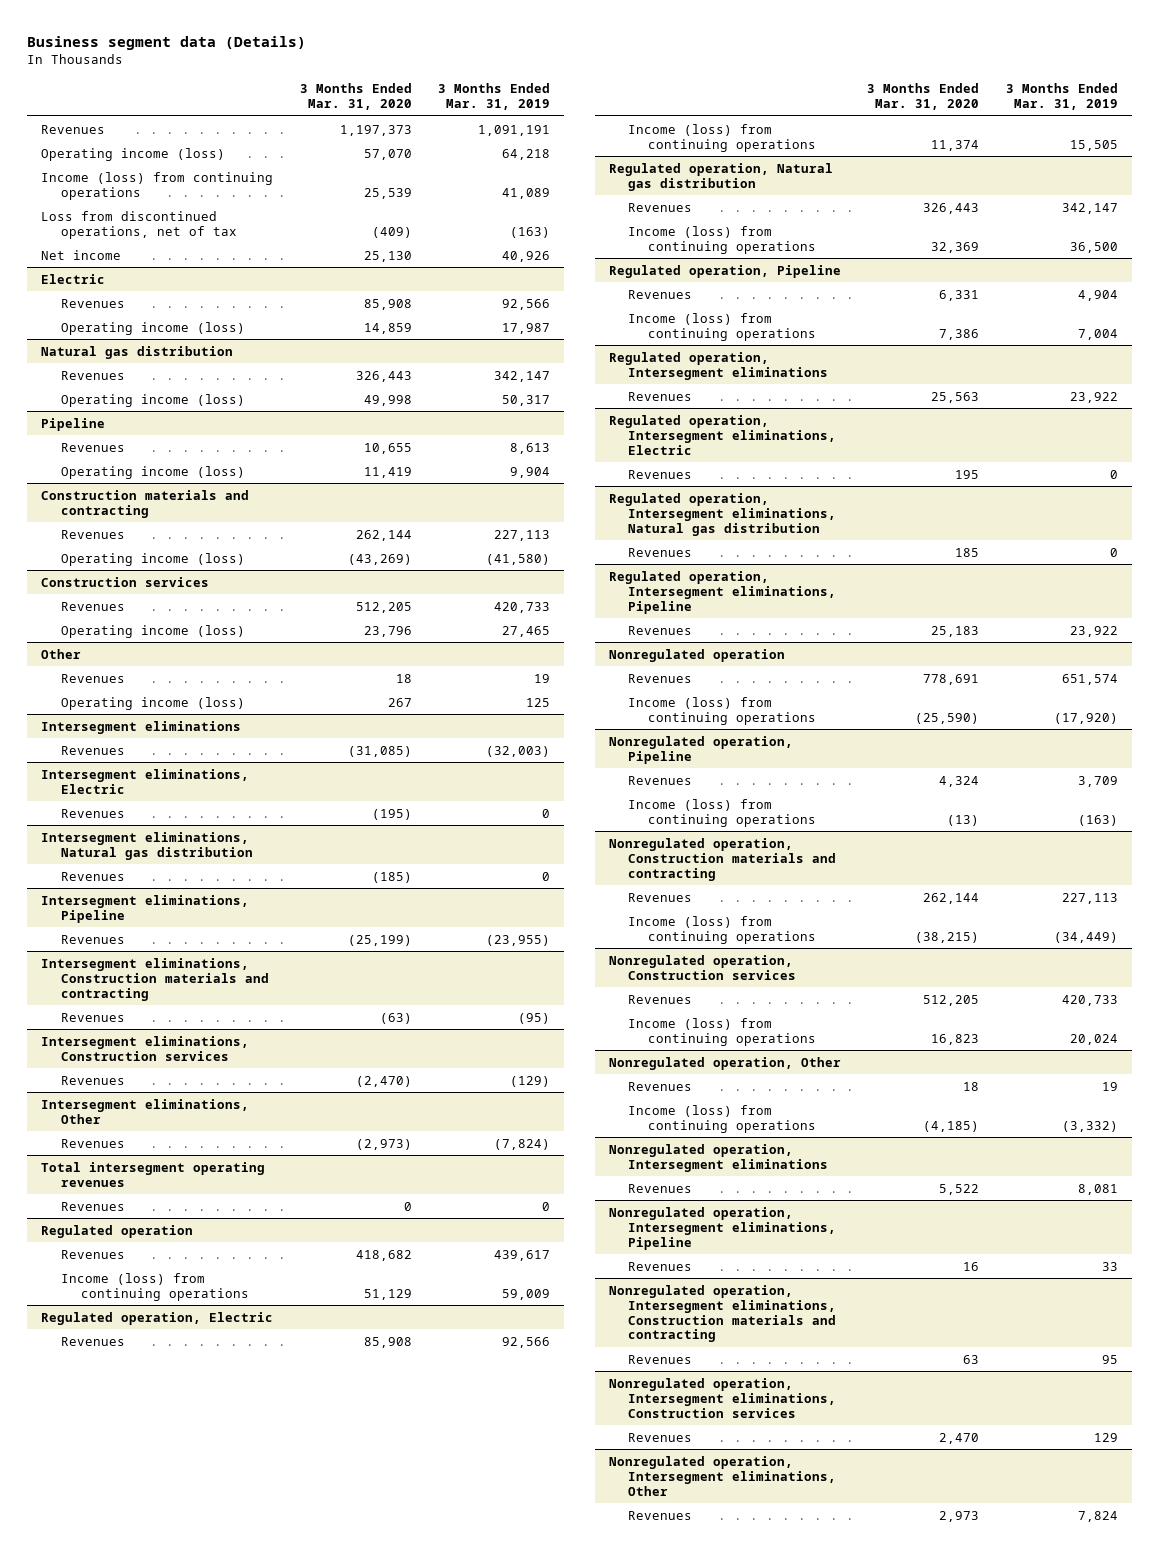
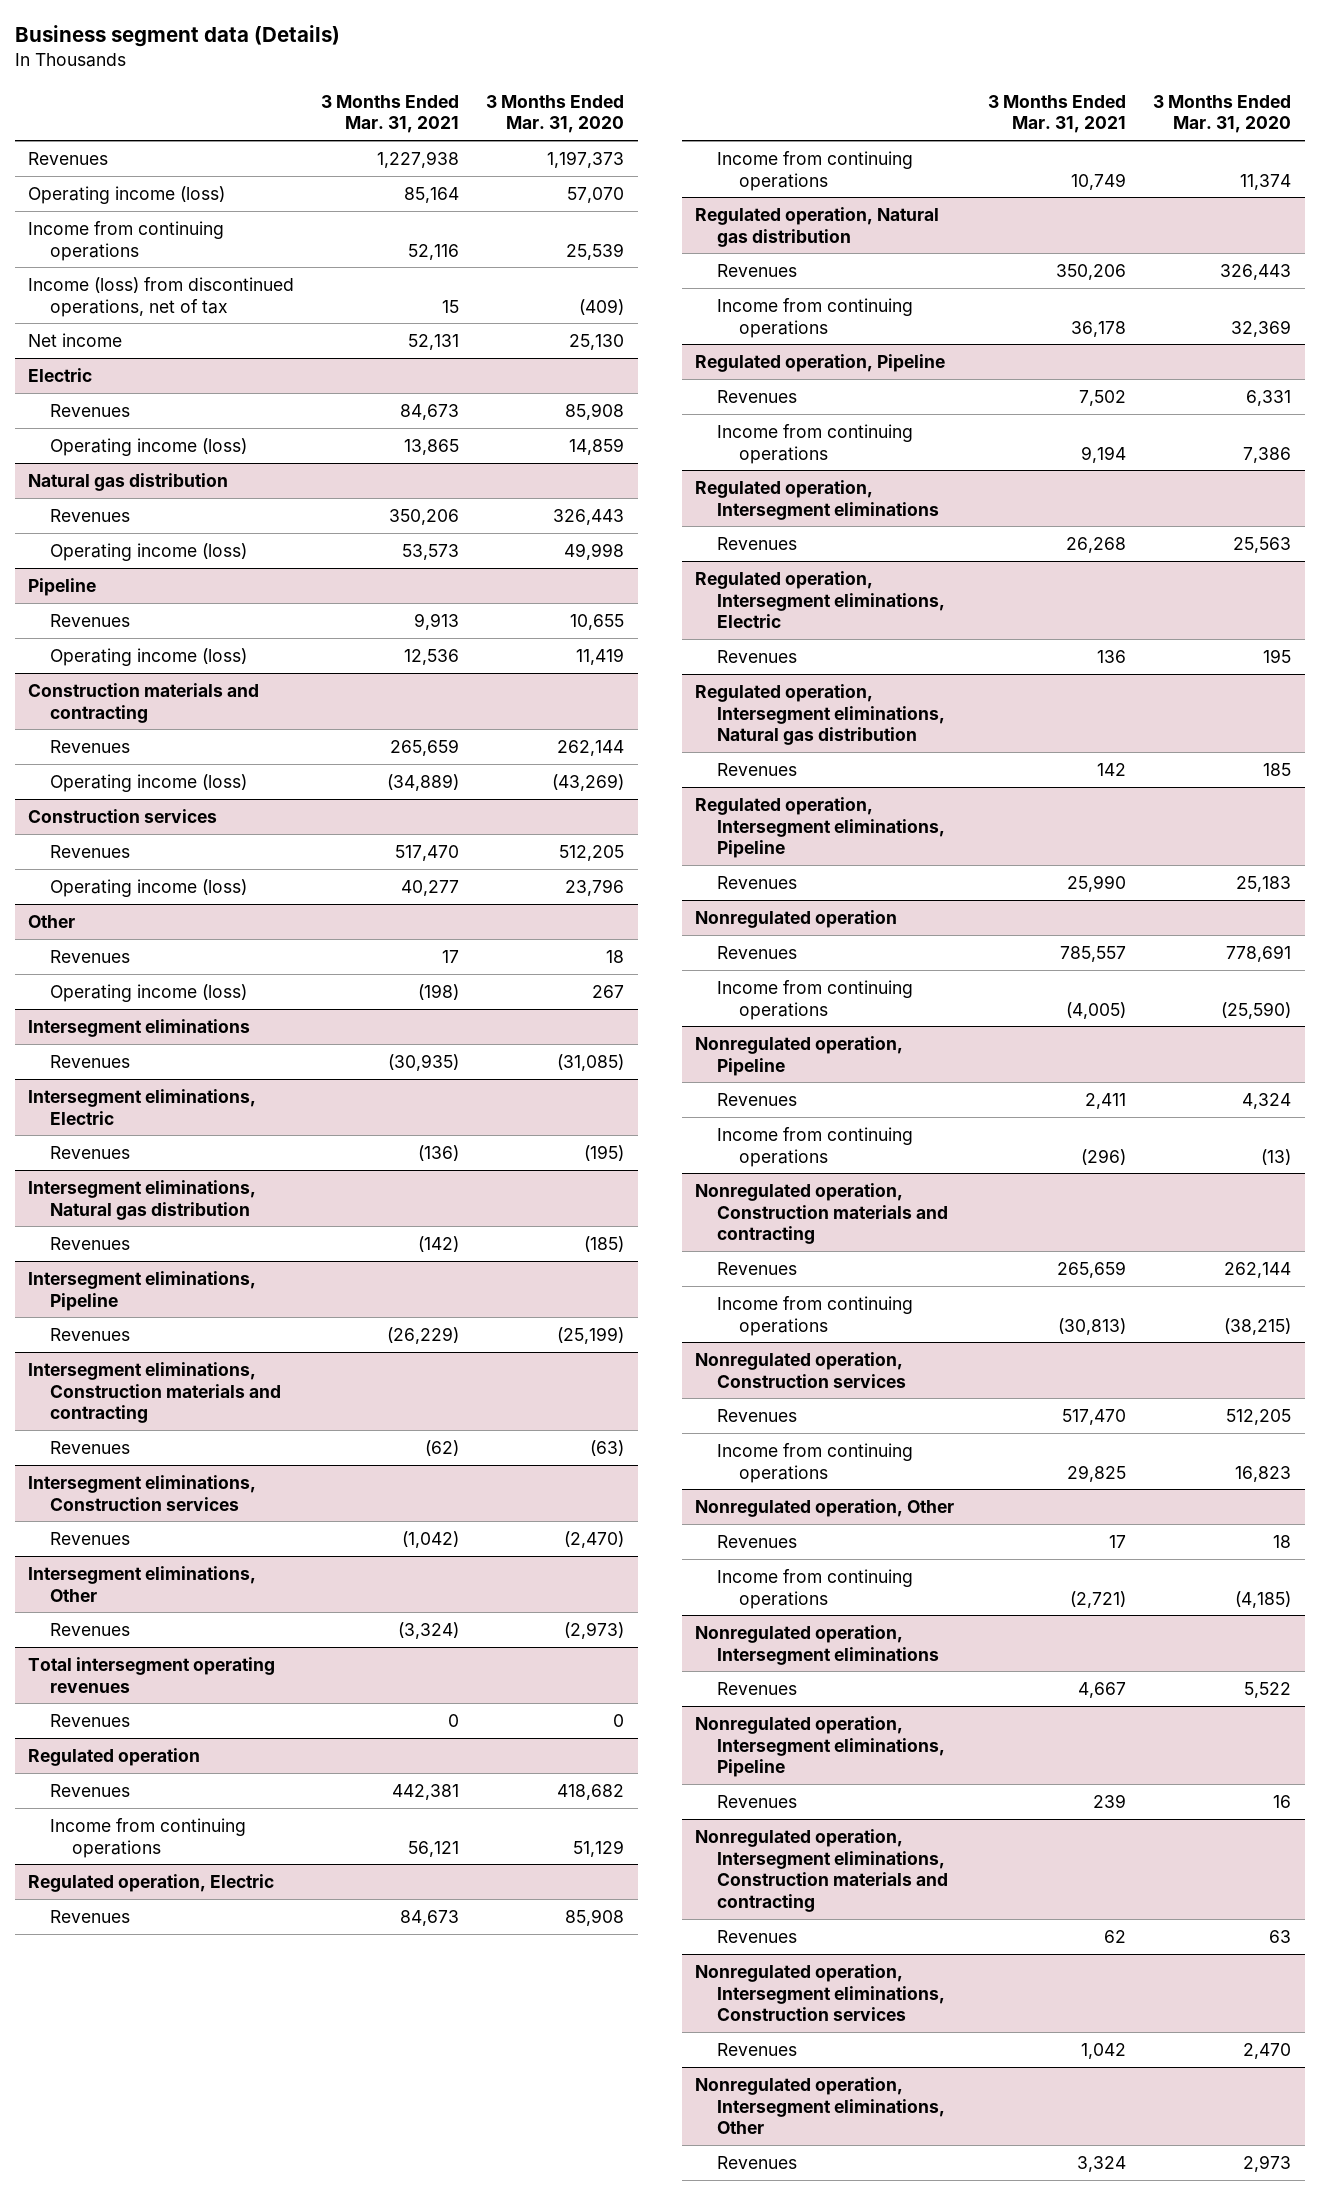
[438,83,551,110] 3 Months Ended Mar. 31, 2019 -> none
none -> [321,94,460,134] 3 Months Ended Mar. 31, 2021
[40,171,273,200] Income (loss) from continuing operations -> [28,220,225,261] Income from continuing operations
[40,210,237,239] Loss from discontinued operations, net of tax -> [28,276,295,317] Income (loss) from discontinued operations, net of tax
[60,1272,249,1301] Income (loss) from continuing operations -> [49,1817,246,1858] Income from continuing operations
[628,123,817,152] Income (loss) from continuing operations -> [717,150,914,191] Income from continuing operations
[628,225,817,254] Income (loss) from continuing operations -> [717,297,914,338] Income from continuing operations
[628,312,817,341] Income (loss) from continuing operations -> [717,423,914,464] Income from continuing operations
[628,696,817,725] Income (loss) from continuing operations -> [717,979,914,1020] Income from continuing operations
[628,798,817,827] Income (loss) from continuing operations -> [717,1126,914,1167] Income from continuing operations
[628,915,817,944] Income (loss) from continuing operations -> [717,1295,914,1336] Income from continuing operations
[628,1017,817,1046] Income (loss) from continuing operations -> [717,1442,914,1483] Income from continuing operations
[628,1104,817,1133] Income (loss) from continuing operations -> [717,1568,914,1609] Income from continuing operations

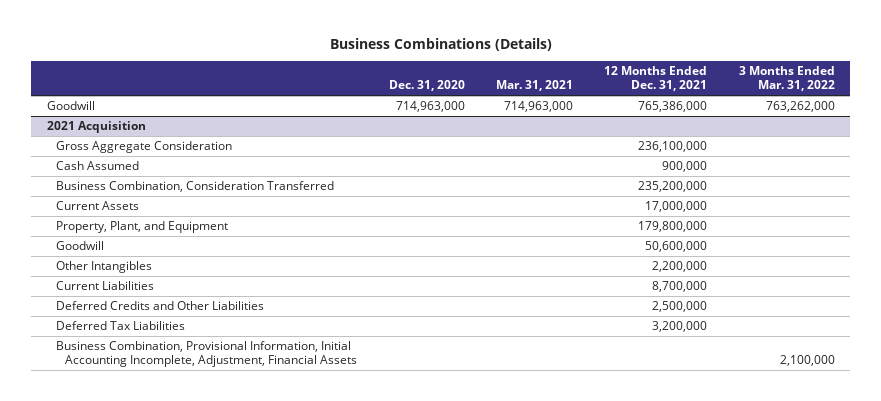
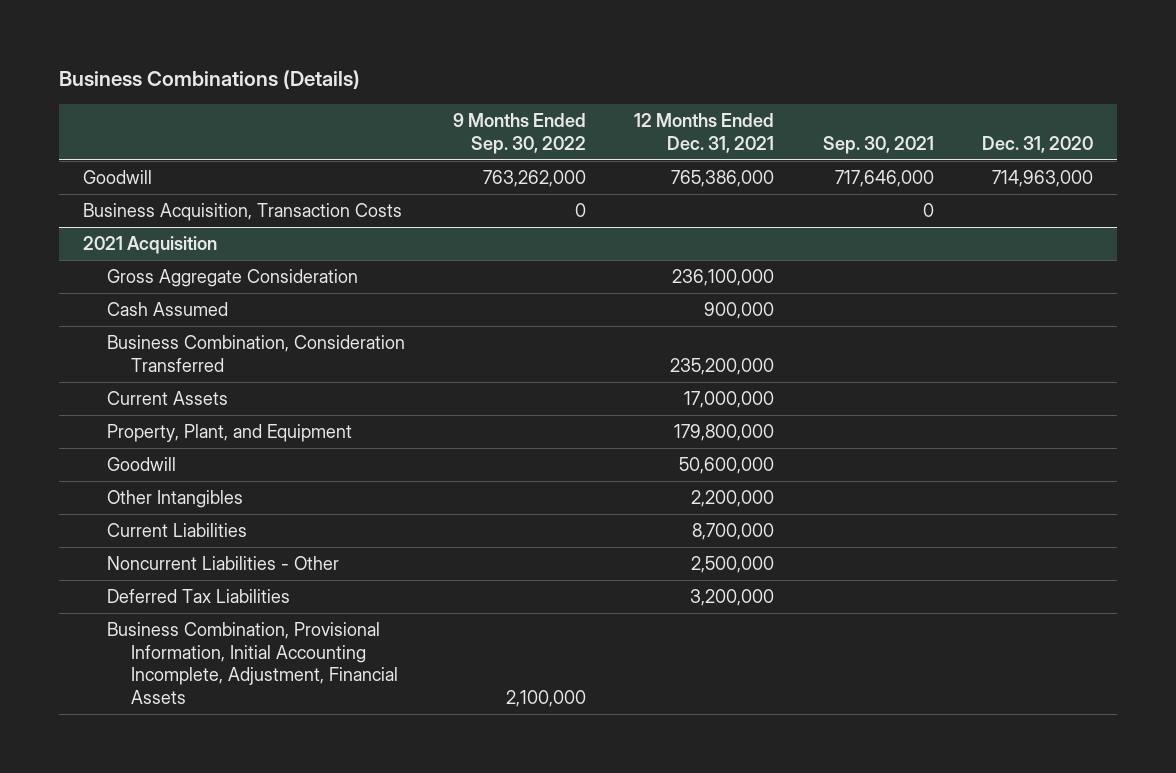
[495,80,573,92] Mar. 31, 2021 -> none
[738,66,835,92] 3 Months Ended Mar. 31, 2022 -> none
none -> [453,113,587,154] 9 Months Ended Sep. 30, 2022
none -> [822,135,934,154] Sep. 30, 2021
none -> [82,203,402,222] Business Acquisition, Transaction Costs
[56,301,265,311] Deferred Credits and Other Liabilities -> [106,556,339,571] Noncurrent Liabilities - Other

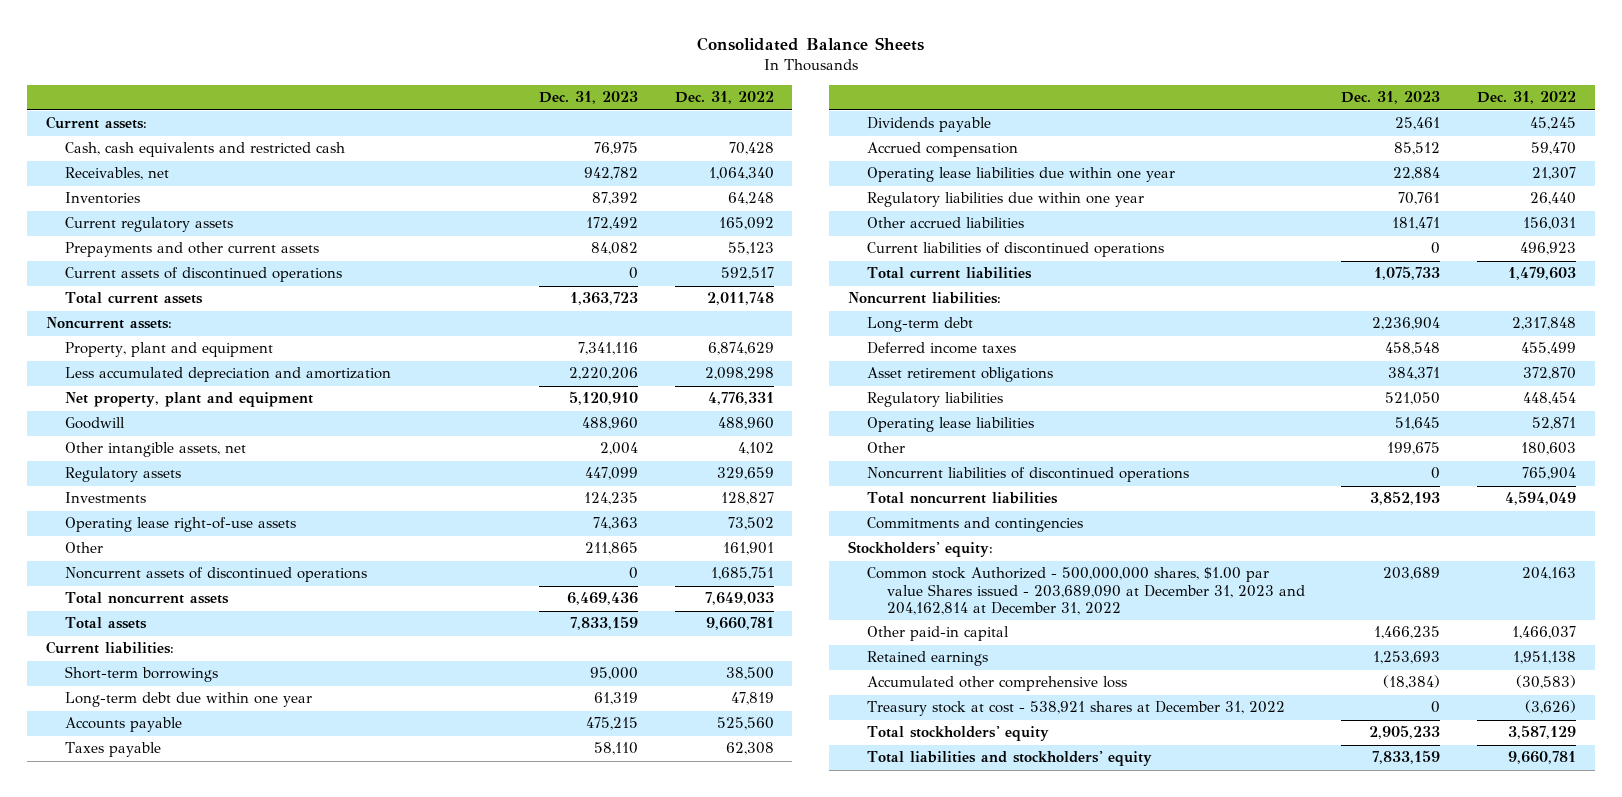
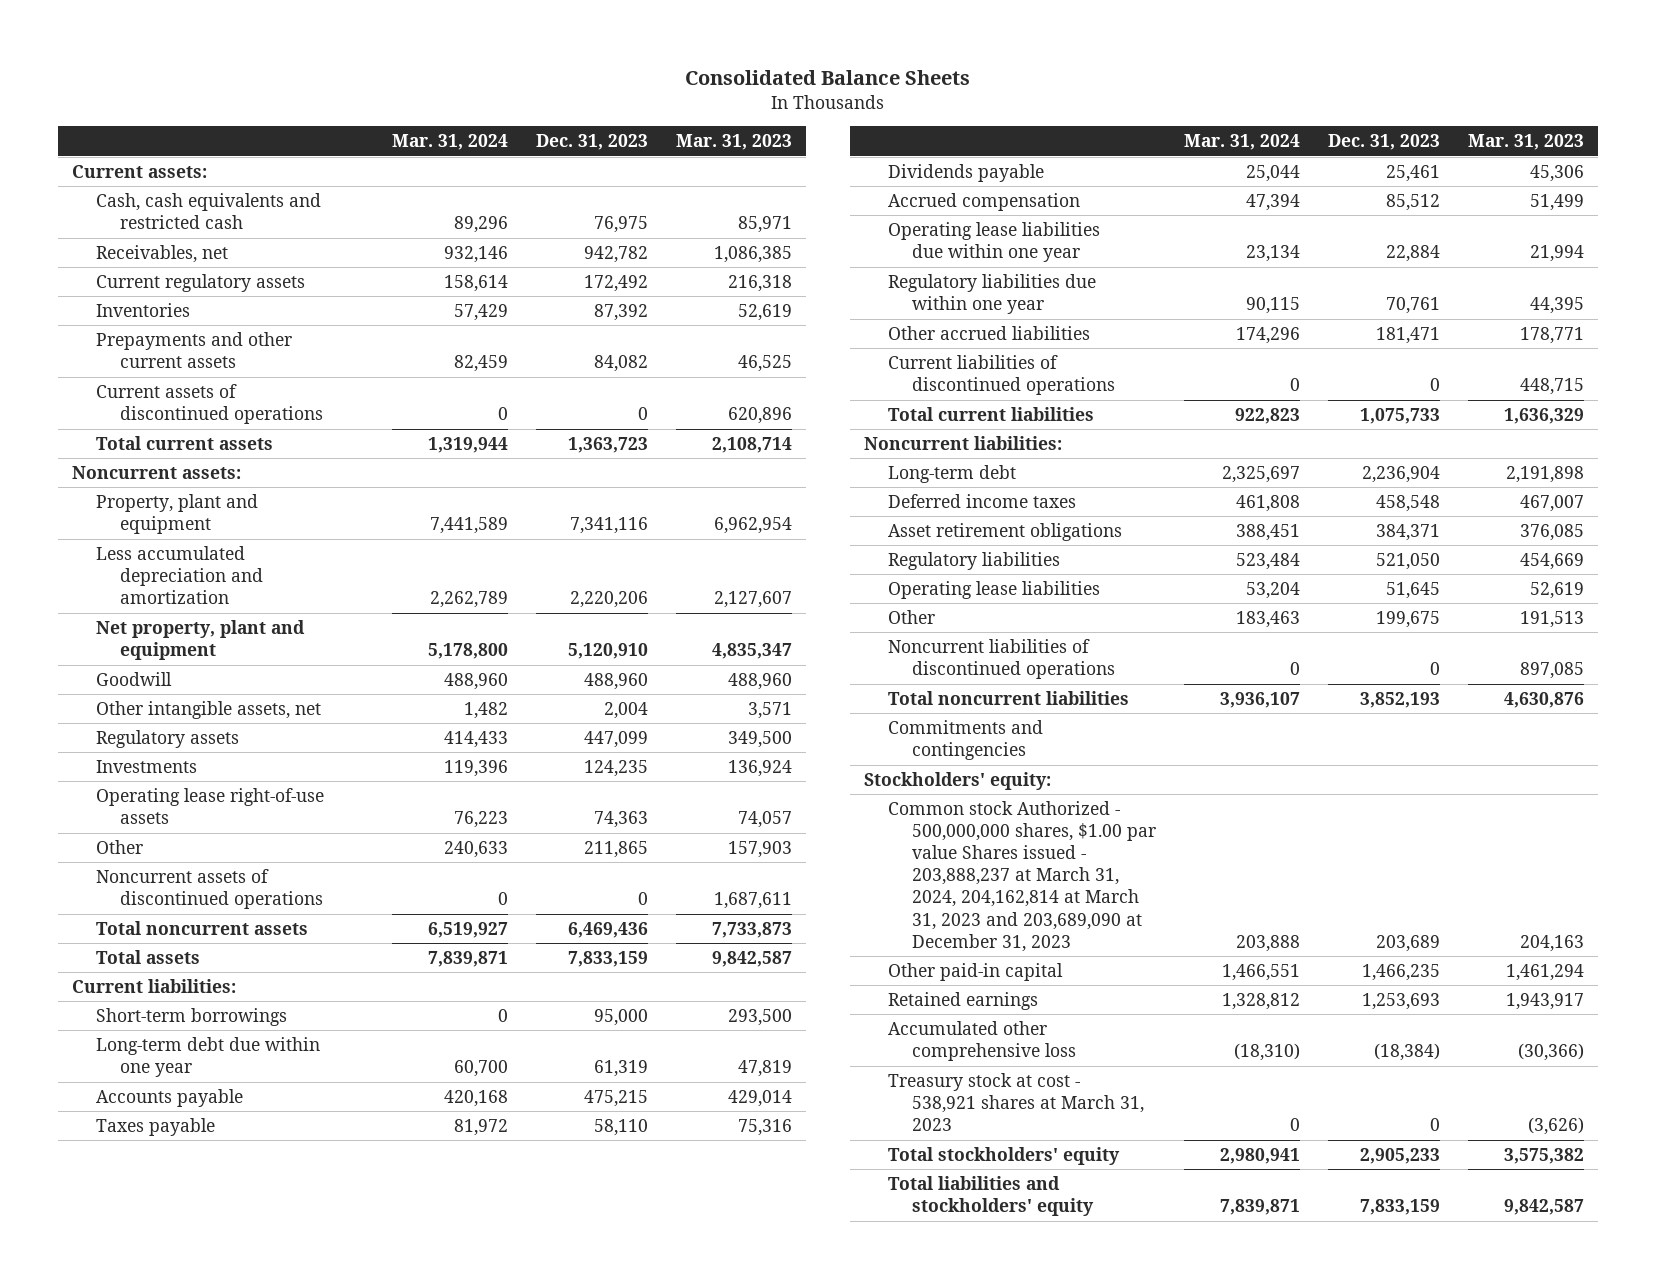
[675,91,775,105] Dec. 31, 2022 -> none
none -> [392,134,509,151] Mar. 31, 2024
none -> [676,134,793,151] Mar. 31, 2023
[65,192,141,205] Inventories -> [95,303,190,318] Inventories
[867,567,1305,615] Common stock Authorized - 500,000,000 shares, $1.00 par value Shares issued - 203,689,090 at December 31, 2023 and 204,162,814 at December 31, 2022 -> [888,801,1157,952] Common stock Authorized - 500,000,000 shares, $1.00 par value Shares issued - 203,888,237 at March 31, 2024, 204,162,814 at March 31, 2023 and 203,689,090 at December 31, 2023
[867,701,1286,717] Treasury stock at cost - 538,921 shares at December 31, 2022 -> [888,1073,1145,1132] Treasury stock at cost - 538,921 shares at March 31, 2023

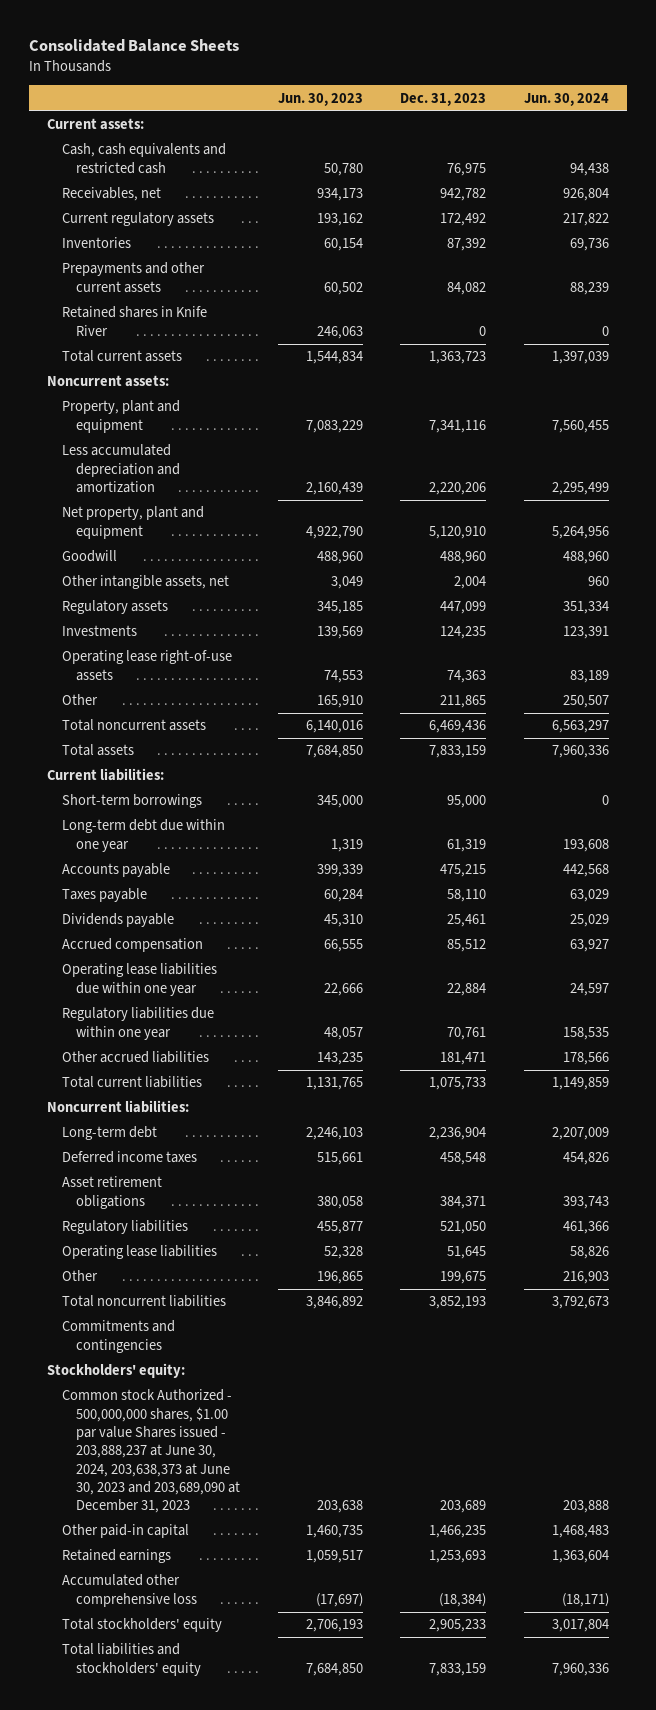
[392,134,509,151] Mar. 31, 2024 -> none
[676,134,793,151] Mar. 31, 2023 -> none
none -> [277,92,363,106] Jun. 30, 2023
none -> [523,92,609,106] Jun. 30, 2024
[95,384,324,425] Current assets of discontinued operations -> none
none -> [61,306,207,336] Retained shares in Knife River
[95,869,324,910] Noncurrent assets of discontinued operations -> none
[888,355,1116,396] Current liabilities of discontinued operations -> none
[888,639,1116,680] Noncurrent liabilities of discontinued operations -> none
[888,801,1157,952] Common stock Authorized - 500,000,000 shares, $1.00 par value Shares issued - 203,888,237 at March 31, 2024, 204,162,814 at March 31, 2023 and 203,689,090 at December 31, 2023 -> [61,1389,241,1514] Common stock Authorized - 500,000,000 shares, $1.00 par value Shares issued - 203,888,237 at June 30, 2024, 203,638,373 at June 30, 2023 and 203,689,090 at December 31, 2023
[888,1073,1145,1132] Treasury stock at cost - 538,921 shares at March 31, 2023 -> none

